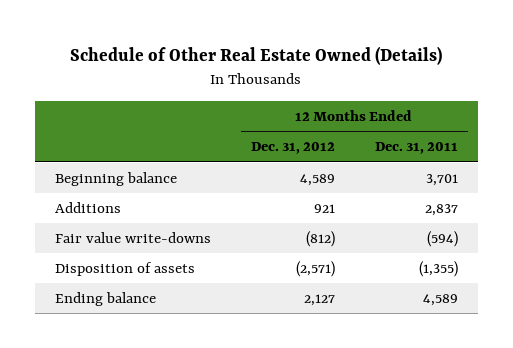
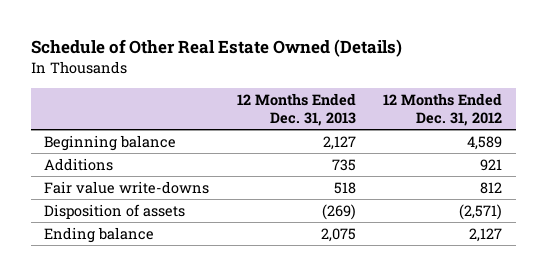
[374,142,458,155] Dec. 31, 2011 -> none
none -> [236,92,356,126] 12 Months Ended Dec. 31, 2013
[305,230,335,247] (812) -> [480,181,503,194] 812

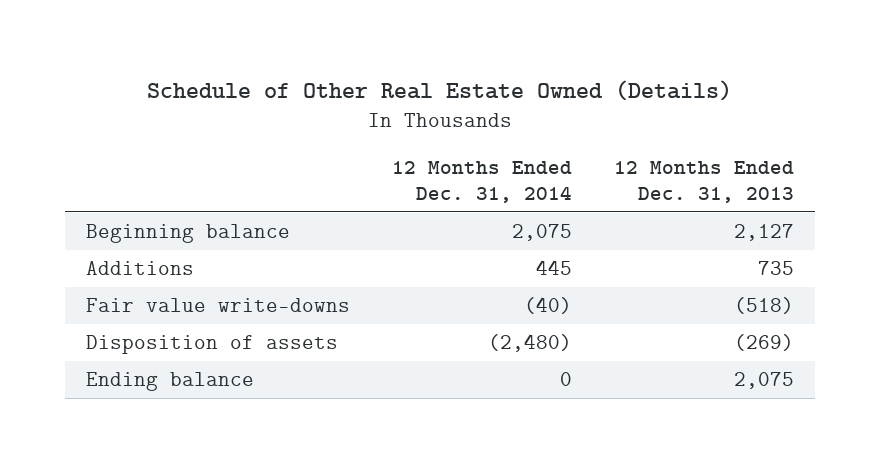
[383,92,503,126] 12 Months Ended Dec. 31, 2012 -> none
none -> [391,160,572,203] 12 Months Ended Dec. 31, 2014
[333,181,356,194] 518 -> [733,297,794,315] (518)

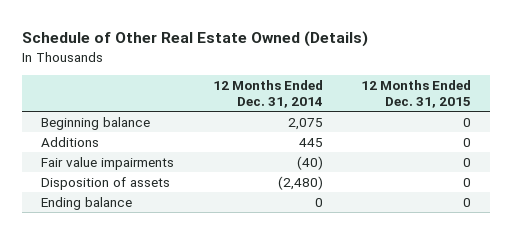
[613,160,794,203] 12 Months Ended Dec. 31, 2013 -> none
none -> [361,79,472,108] 12 Months Ended Dec. 31, 2015
[85,298,350,313] Fair value write-downs -> [41,156,175,170] Fair value impairments

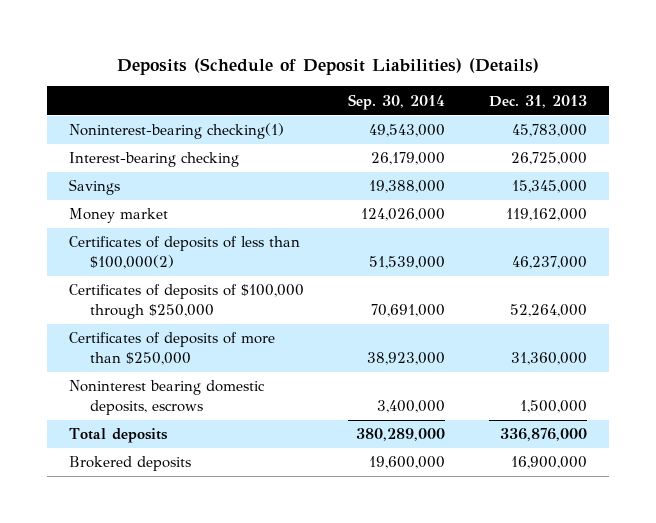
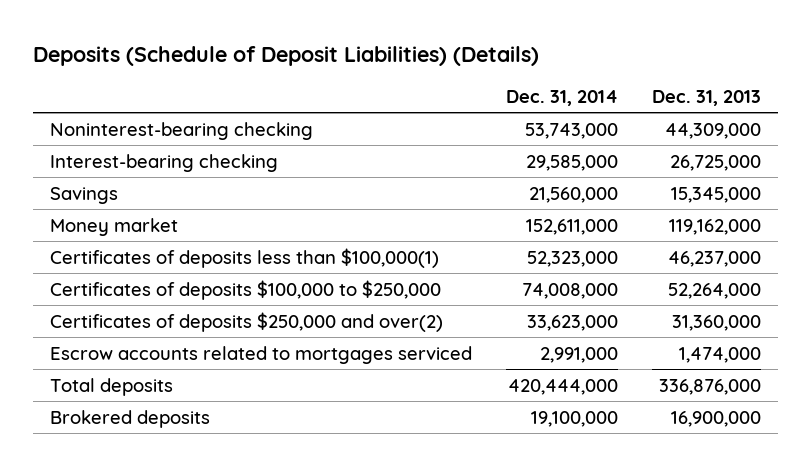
[348,93,446,110] Sep. 30, 2014 -> none
none -> [506,90,619,107] Dec. 31, 2014
[69,123,285,140] Noninterest-bearing checking(1) -> [49,121,313,140] Noninterest-bearing checking
[511,124,587,138] 45,783,000 -> [665,122,762,139] 44,309,000
[69,380,266,416] Noninterest bearing domestic deposits, escrows -> none
[69,236,301,270] Certificates of deposits of less than $100,000(2) -> [49,247,439,268] Certificates of deposits less than $100,000(1)
[69,284,305,320] Certificates of deposits of $100,000 through $250,000 -> [49,279,441,300] Certificates of deposits $100,000 to $250,000
[69,332,276,366] Certificates of deposits of more than $250,000 -> [49,311,443,332] Certificates of deposits $250,000 and over(2)
none -> [49,345,472,364] Escrow accounts related to mortgages serviced

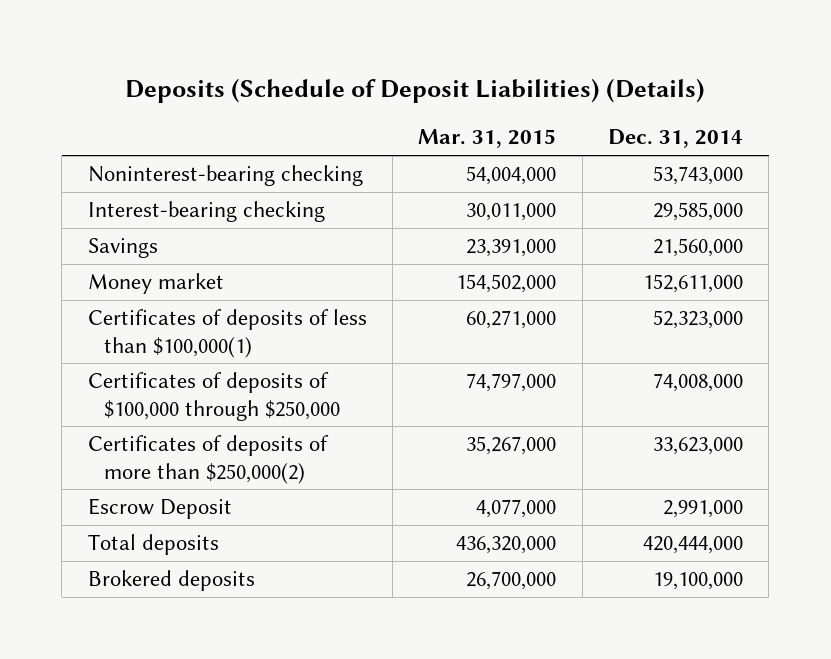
[652,90,762,107] Dec. 31, 2013 -> none
none -> [418,129,557,149] Mar. 31, 2015
[49,247,439,268] Certificates of deposits less than $100,000(1) -> [87,309,367,358] Certificates of deposits of less than $100,000(1)
[49,279,441,300] Certificates of deposits $100,000 to $250,000 -> [87,372,340,421] Certificates of deposits of $100,000 through $250,000
[49,311,443,332] Certificates of deposits $250,000 and over(2) -> [87,435,329,484] Certificates of deposits of more than $250,000(2)
[49,345,472,364] Escrow accounts related to mortgages serviced -> [87,498,232,520] Escrow Deposit

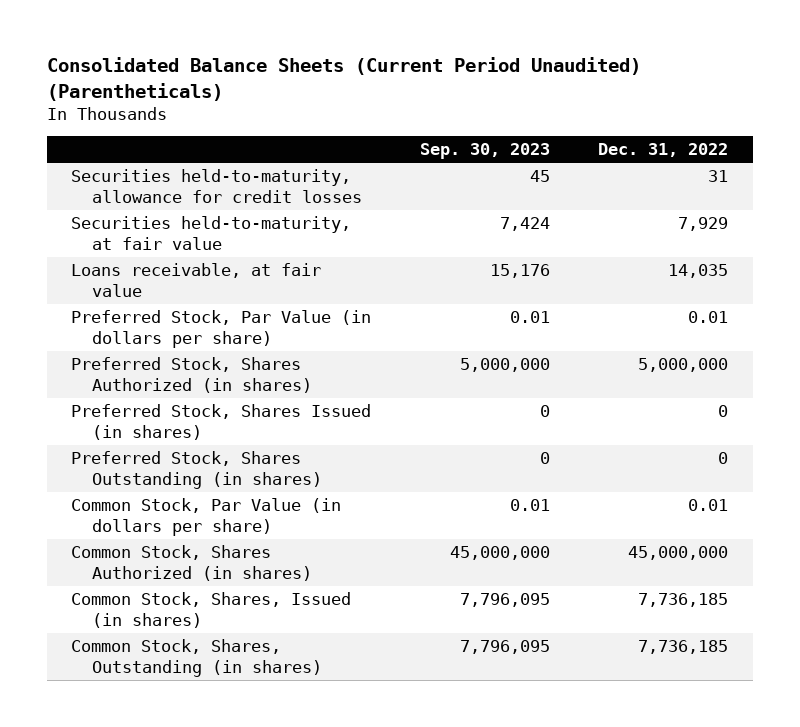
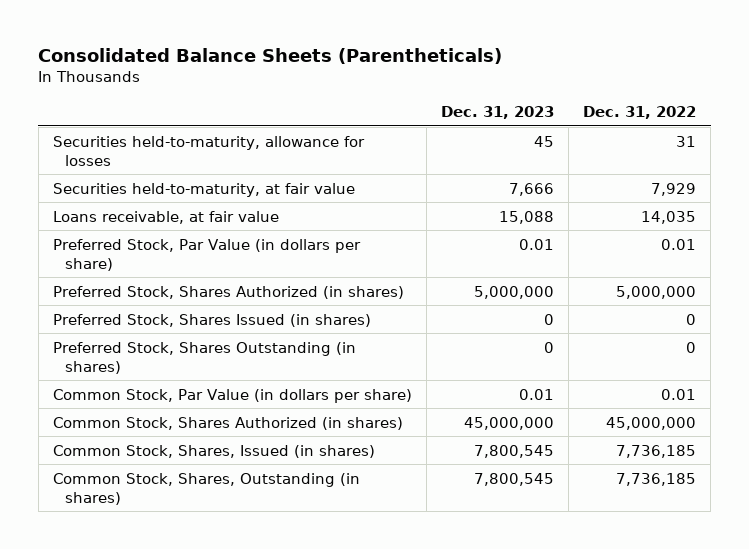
[46,57,641,101] Consolidated Balance Sheets (Current Period Unaudited) (Parentheticals) -> [38,47,503,64] Consolidated Balance Sheets (Parentheticals)
[419,143,550,160] Sep. 30, 2023 -> none
none -> [441,106,555,120] Dec. 31, 2023
[71,168,363,204] Securities held-to-maturity, allowance for credit losses -> [53,135,366,166] Securities held-to-maturity, allowance for losses

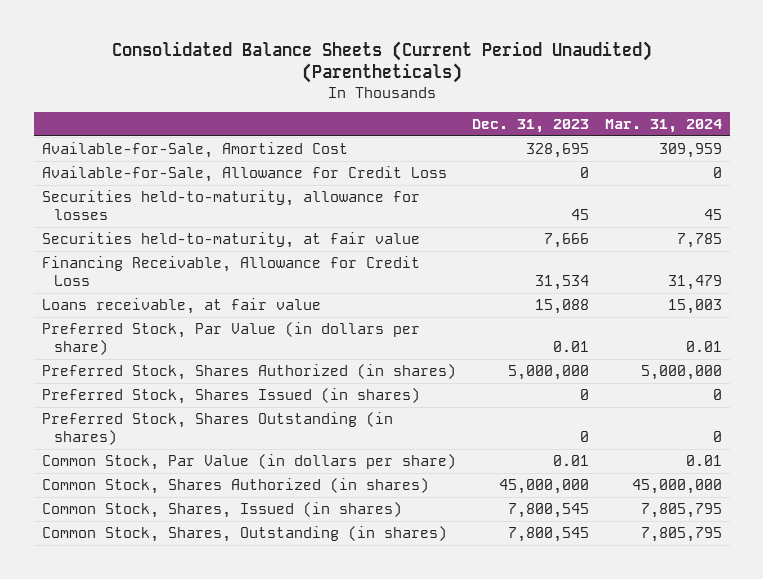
[38,47,503,64] Consolidated Balance Sheets (Parentheticals) -> [111,40,652,84] Consolidated Balance Sheets (Current Period Unaudited) (Parentheticals)
[583,106,697,120] Dec. 31, 2022 -> none
none -> [604,118,722,133] Mar. 31, 2024
none -> [41,141,348,158] Available-for-Sale, Amortized Cost
none -> [41,165,447,182] Available-for-Sale, Allowance for Credit Loss
none -> [41,255,420,286] Financing Receivable, Allowance for Credit Loss

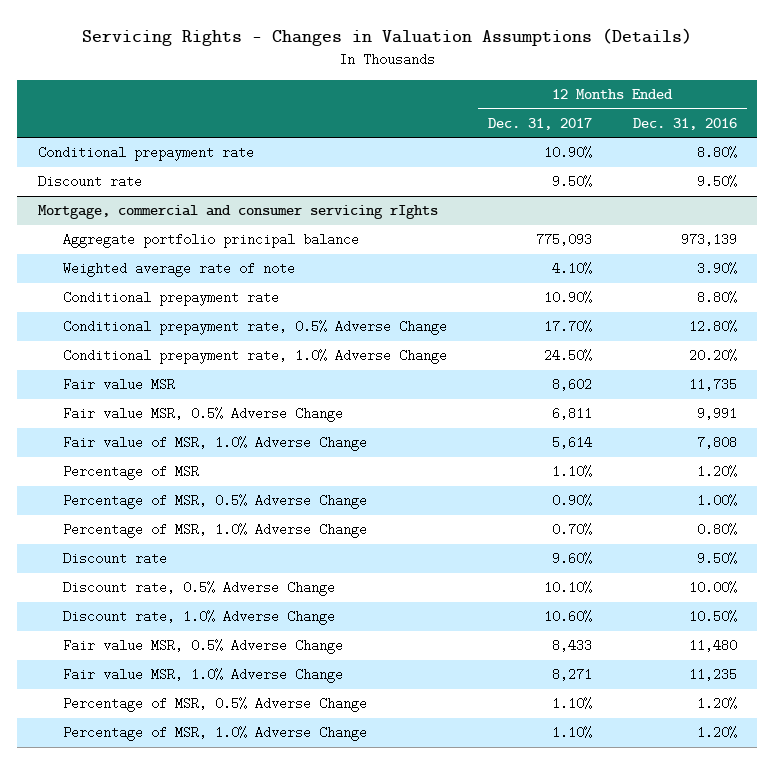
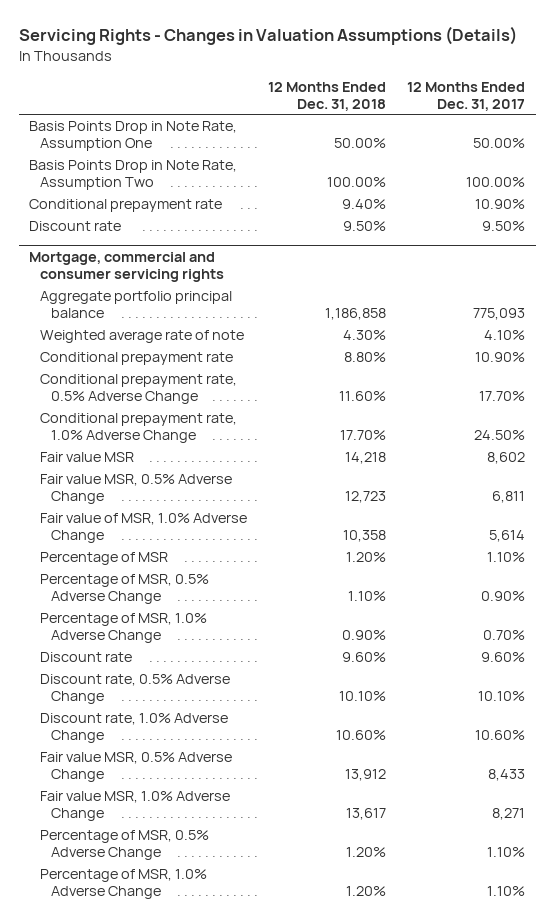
[632,117,737,130] Dec. 31, 2016 -> none
none -> [268,81,387,111] 12 Months Ended Dec. 31, 2018
none -> [29,121,238,152] Basis Points Drop in Note Rate, Assumption One
none -> [29,160,238,191] Basis Points Drop in Note Rate, Assumption Two
[37,205,438,220] Mortgage, commercial and consumer servicing rIghts -> [29,251,225,282] Mortgage, commercial and consumer servicing rights

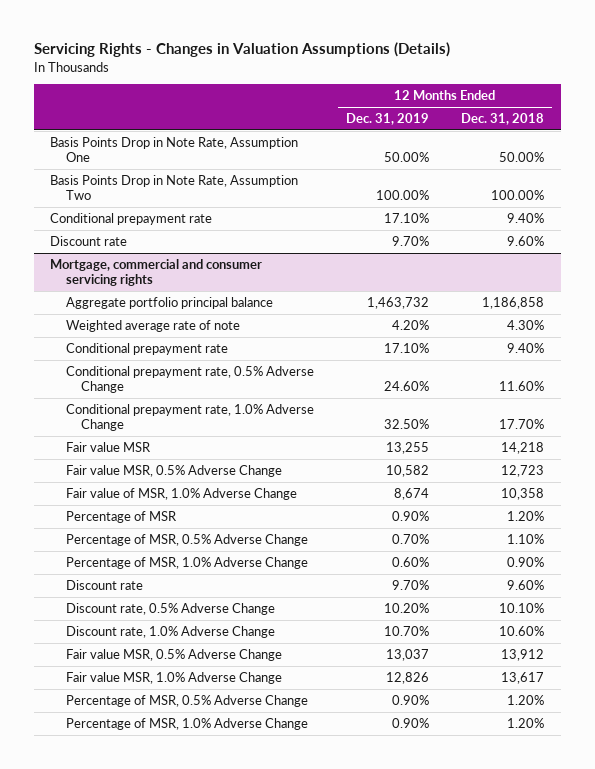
[407,81,526,111] 12 Months Ended Dec. 31, 2017 -> none
none -> [345,113,429,126] Dec. 31, 2019
[343,221,387,232] 9.50% -> [507,236,545,247] 9.60%
[344,352,387,363] 8.80% -> [507,343,545,354] 9.40%

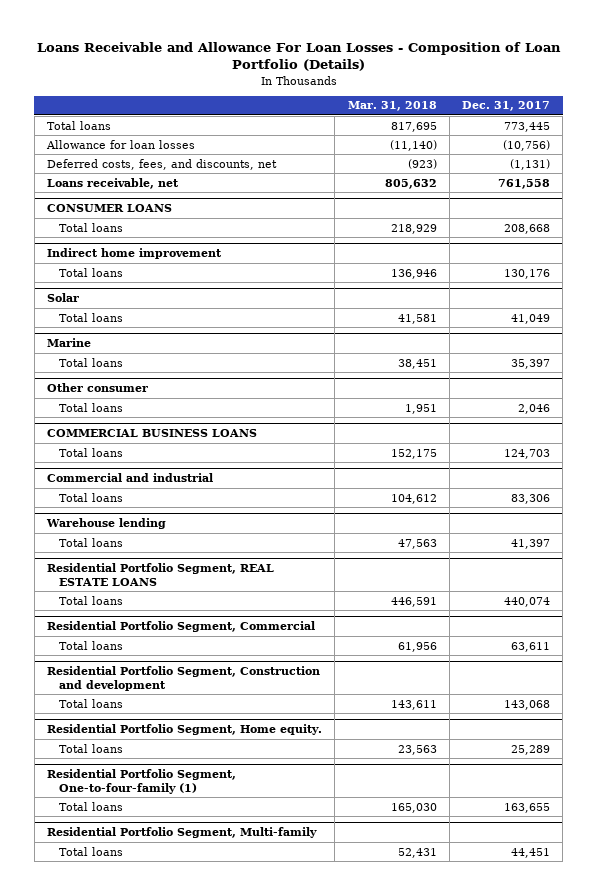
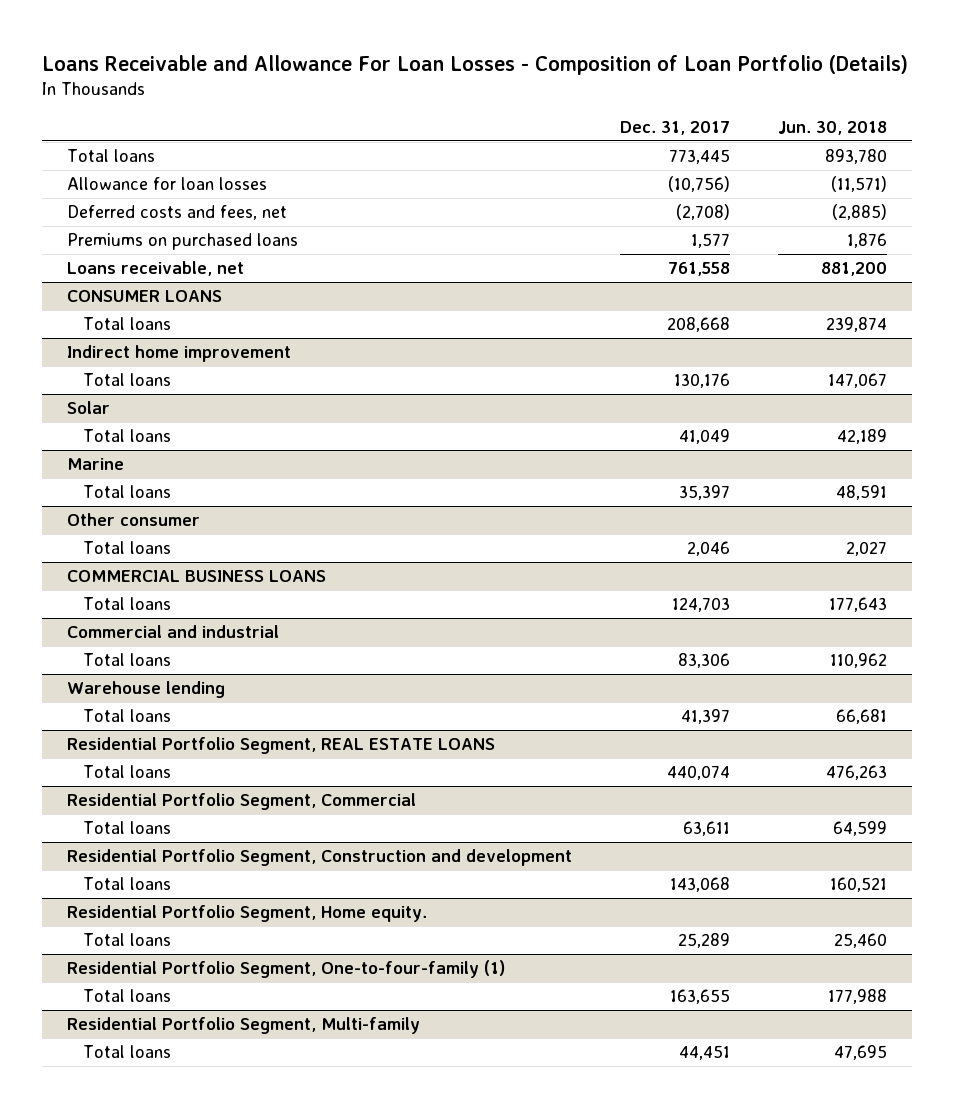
[347,101,437,112] Mar. 31, 2018 -> none
none -> [778,121,888,136] Jun. 30, 2018
[47,158,278,170] Deferred costs, fees, and discounts, net -> [66,204,287,220] Deferred costs and fees, net
[510,158,551,170] (1,131) -> [676,203,731,220] (2,708)
none -> [66,232,298,250] Premiums on purchased loans

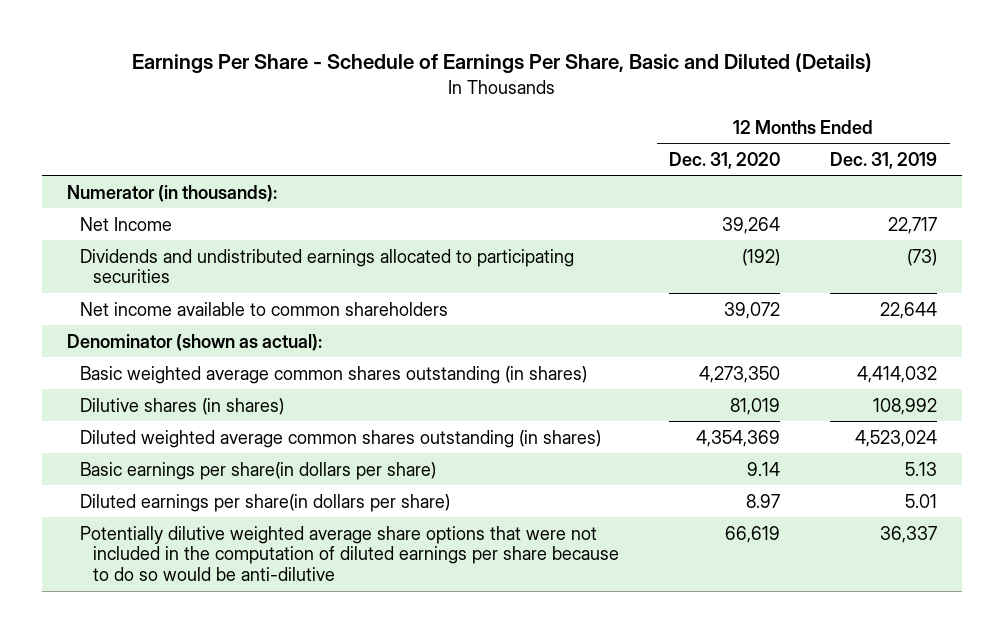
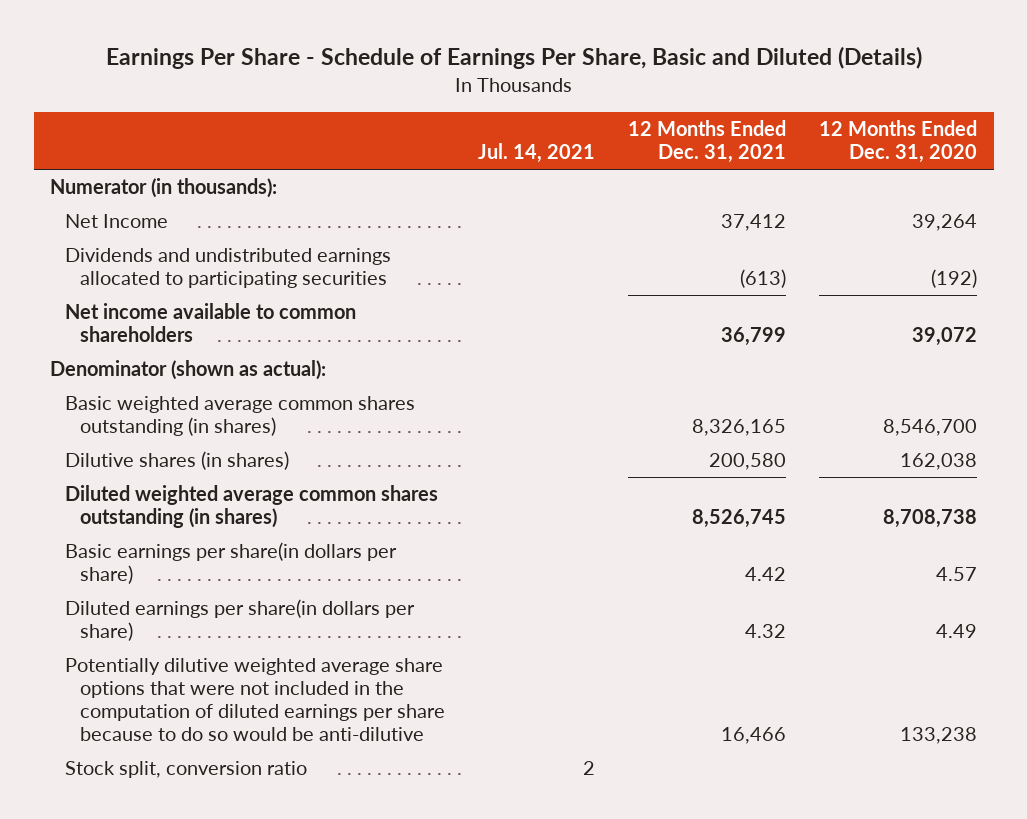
[830,151,938,169] Dec. 31, 2019 -> none
none -> [478,143,596,164] Jul. 14, 2021
none -> [628,120,787,164] 12 Months Ended Dec. 31, 2021
[699,365,781,383] 4,273,350 -> [883,419,978,437] 8,546,700
[730,397,781,415] 81,019 -> [900,453,978,471] 162,038
[696,429,781,447] 4,354,369 -> [883,509,978,529] 8,708,738
[747,461,781,476] 9.14 -> [936,567,978,582] 4.57
[746,493,781,508] 8.97 -> [936,624,978,639] 4.49
[725,525,781,543] 66,619 -> [900,727,978,745] 133,238
none -> [65,761,308,779] Stock split, conversion ratio

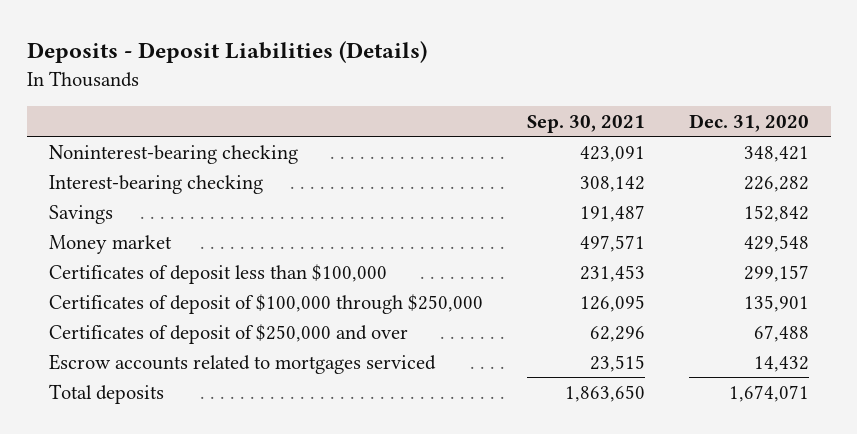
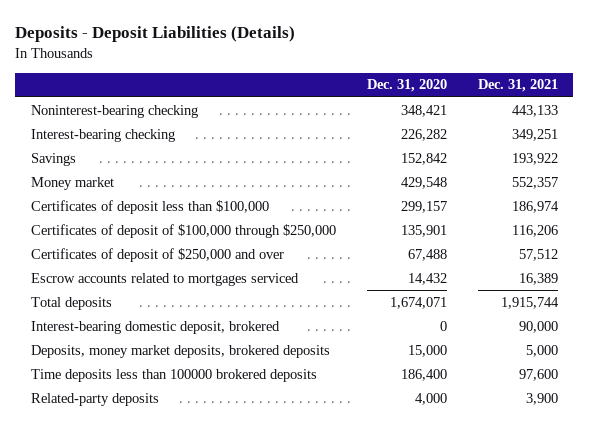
[526,115,645,134] Sep. 30, 2021 -> none
none -> [477,79,558,93] Dec. 31, 2021
none -> [30,320,280,334] Interest-bearing domestic deposit, brokered
none -> [30,344,330,358] Deposits, money market deposits, brokered deposits
none -> [30,368,317,382] Time deposits less than 100000 brokered deposits
none -> [30,392,159,406] Related-party deposits

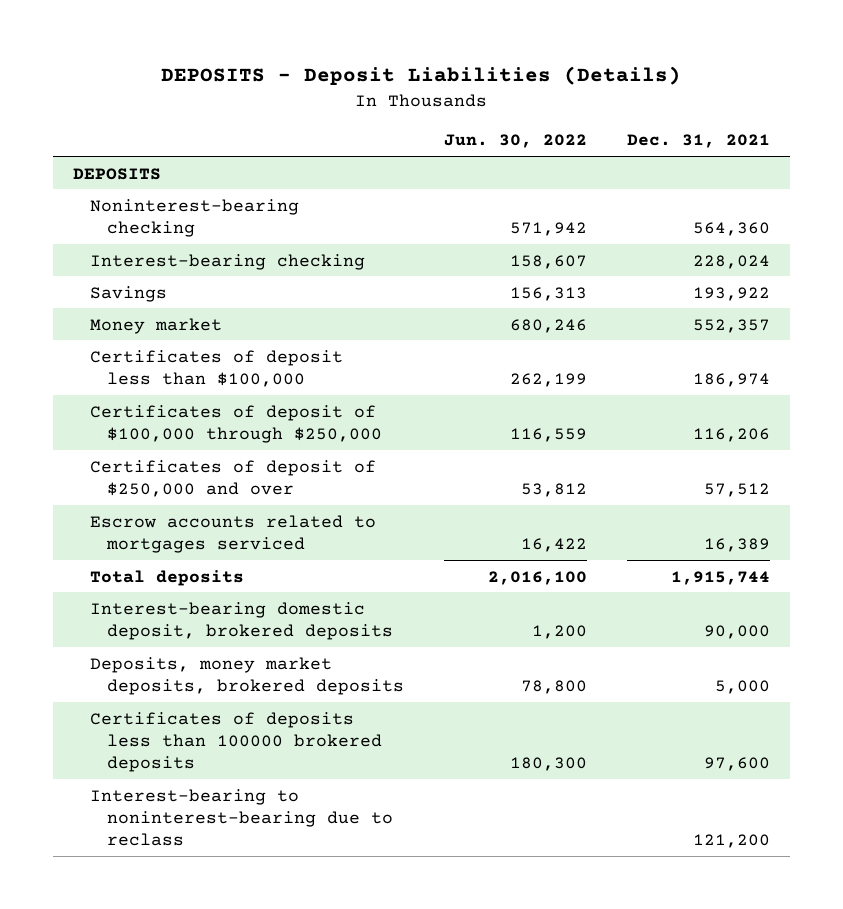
[15,26,296,43] Deposits - Deposit Liabilities (Details) -> [161,65,682,85] DEPOSITS - Deposit Liabilities (Details)
[366,79,447,93] Dec. 31, 2020 -> none
none -> [444,134,588,149] Jun. 30, 2022
none -> [72,167,161,180] DEPOSITS
[511,104,558,117] 443,133 -> [693,222,771,237] 564,360
[511,128,558,141] 349,251 -> [693,254,771,269] 228,024
[30,320,280,334] Interest-bearing domestic deposit, brokered -> [89,601,394,641] Interest-bearing domestic deposit, brokered deposits
[30,392,159,406] Related-party deposits -> none
[30,368,317,382] Time deposits less than 100000 brokered deposits -> [89,711,383,773] Certificates of deposits less than 100000 brokered deposits
none -> [89,788,394,847] Interest-bearing to noninterest-bearing due to reclass

